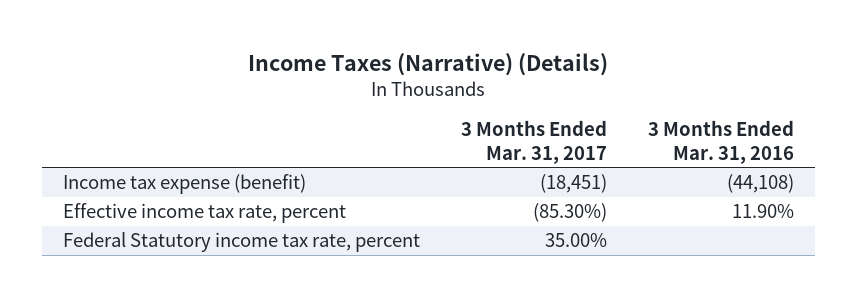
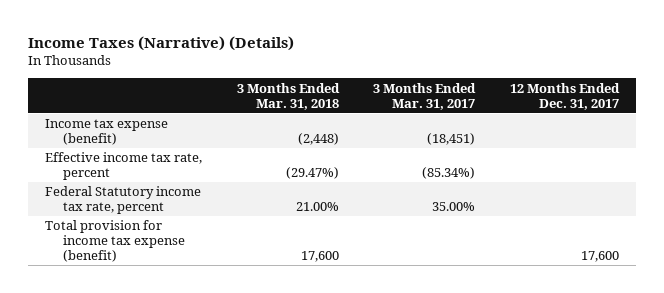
[648,120,795,164] 3 Months Ended Mar. 31, 2016 -> none
none -> [236,82,340,110] 3 Months Ended Mar. 31, 2018
none -> [509,82,620,110] 12 Months Ended Dec. 31, 2017
[532,203,607,223] (85.30%) -> [422,167,476,180] (85.34%)
none -> [45,220,186,263] Total provision for income tax expense (benefit)

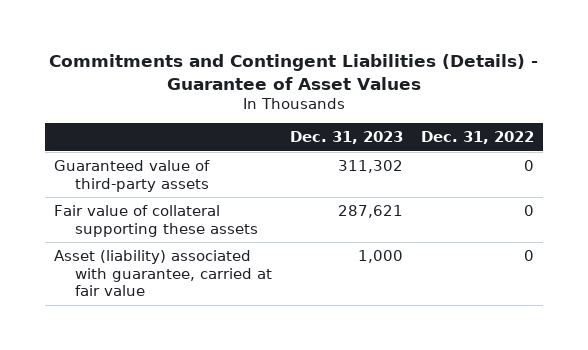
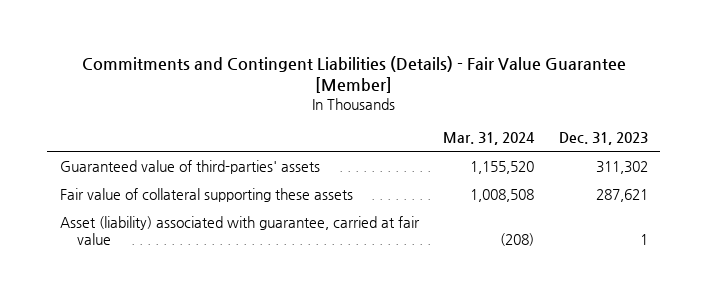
[49,54,539,90] Commitments and Contingent Liabilities (Details) - Guarantee of Asset Values -> [81,55,626,94] Commitments and Contingent Liabilities (Details) - Fair Value Guarantee [Member]
[421,131,535,145] Dec. 31, 2022 -> none
none -> [443,132,536,146] Mar. 31, 2024
[53,159,210,192] Guaranteed value of third-party assets -> [59,160,320,175] Guaranteed value of third-parties' assets
[358,249,404,263] 1,000 -> [639,234,648,246] 1

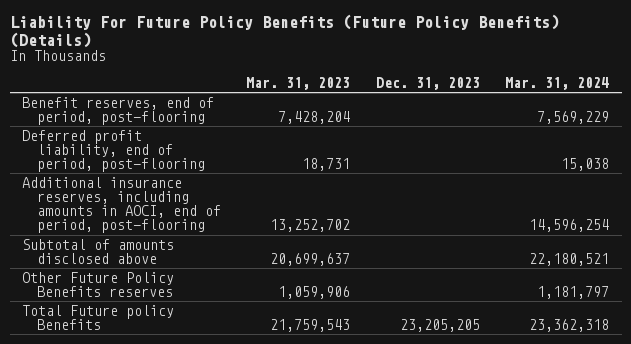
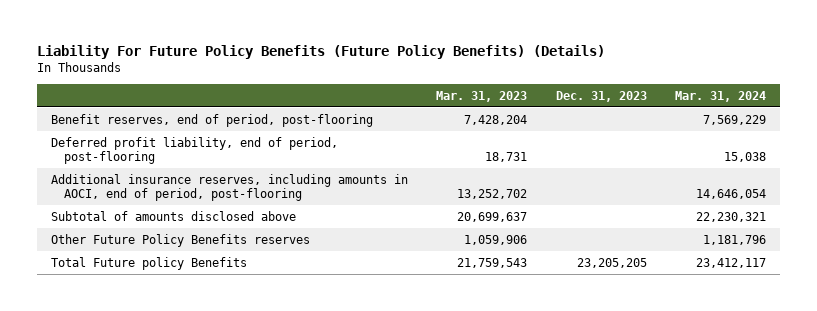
[528,219,609,233] 14,596,254 -> [696,189,767,200] 14,646,054
[528,253,609,267] 22,180,521 -> [696,211,767,222] 22,230,321
[536,286,609,300] 1,181,797 -> [703,234,767,245] 1,181,796
[528,319,609,333] 23,362,318 -> [696,257,767,268] 23,412,117

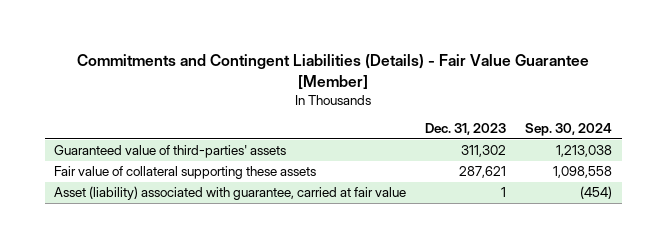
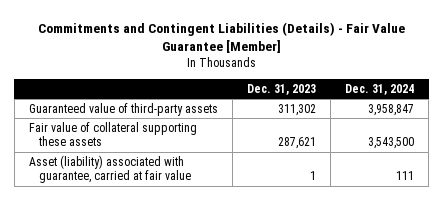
[525,123,613,137] Sep. 30, 2024 -> none
none -> [345,84,415,96] Dec. 31, 2024
[54,145,287,159] Guaranteed value of third-parties' assets -> [28,102,218,116] Guaranteed value of third-party assets

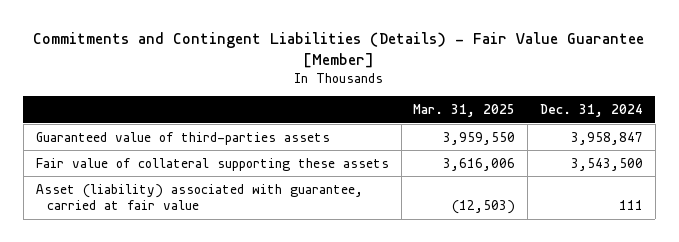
[247,84,317,96] Dec. 31, 2023 -> none
none -> [413,103,516,117] Mar. 31, 2025
[28,102,218,116] Guaranteed value of third-party assets -> [35,131,330,145] Guaranteed value of third-parties assets

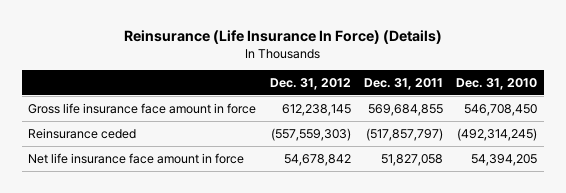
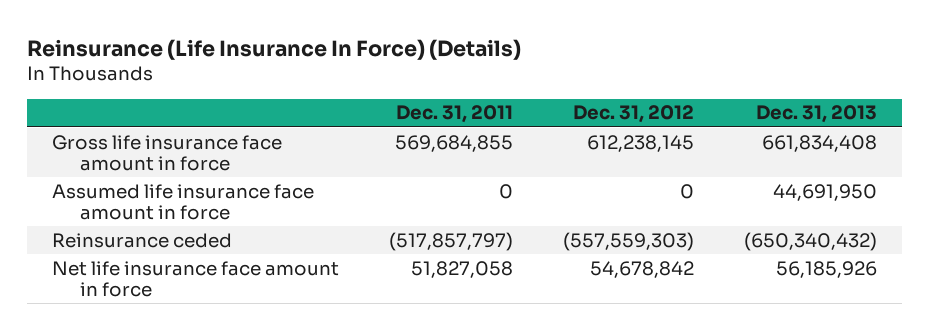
[456,77,538,90] Dec. 31, 2010 -> none
none -> [755,105,877,124] Dec. 31, 2013
none -> [52,183,315,220] Assumed life insurance face amount in force

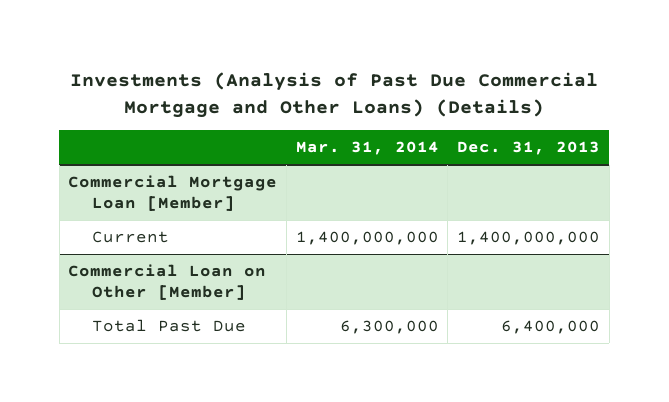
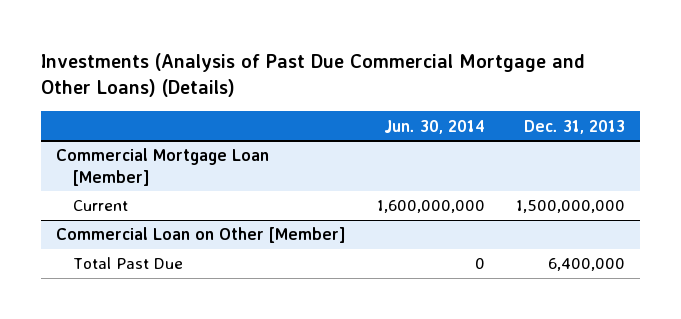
[295,141,439,156] Mar. 31, 2014 -> none
none -> [383,119,485,134] Jun. 30, 2014
[457,231,601,246] 1,400,000,000 -> [515,200,625,214] 1,500,000,000

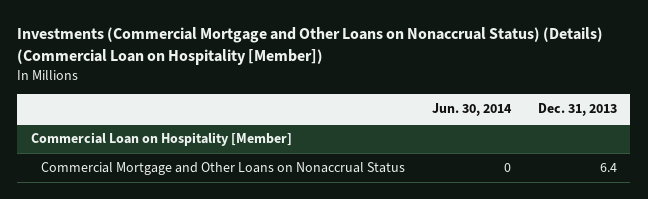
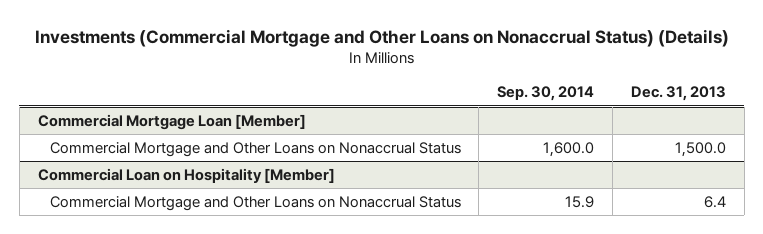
[17,27,604,66] Investments (Commercial Mortgage and Other Loans on Nonaccrual Status) (Details) (Commercial Loan on Hospitality [Member]) -> [34,28,729,47] Investments (Commercial Mortgage and Other Loans on Nonaccrual Status) (Details)
[432,103,513,117] Jun. 30, 2014 -> none
none -> [497,86,595,102] Sep. 30, 2014
none -> [37,113,306,130] Commercial Mortgage Loan [Member]
none -> [49,141,461,157] Commercial Mortgage and Other Loans on Nonaccrual Status

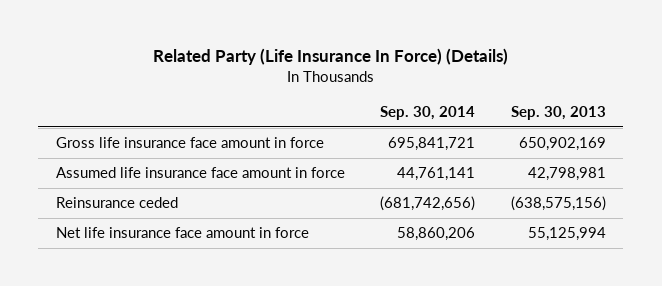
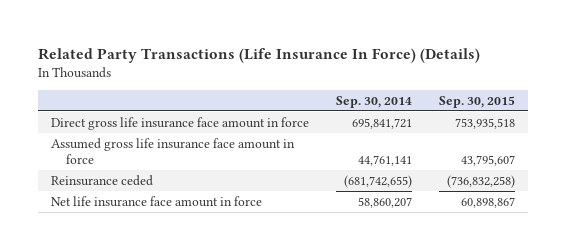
[152,47,508,65] Related Party (Life Insurance In Force) (Details) -> [37,47,480,63] Related Party Transactions (Life Insurance In Force) (Details)
[510,106,606,121] Sep. 30, 2013 -> none
none -> [438,95,515,108] Sep. 30, 2015
[56,137,325,149] Gross life insurance face amount in force -> [51,116,310,130] Direct gross life insurance face amount in force
[56,167,346,179] Assumed life insurance face amount in force -> [51,137,296,165] Assumed gross life insurance face amount in force
[380,196,476,212] (681,742,656) -> [343,174,412,188] (681,742,655)
[397,227,476,242] 58,860,206 -> [357,196,412,208] 58,860,207

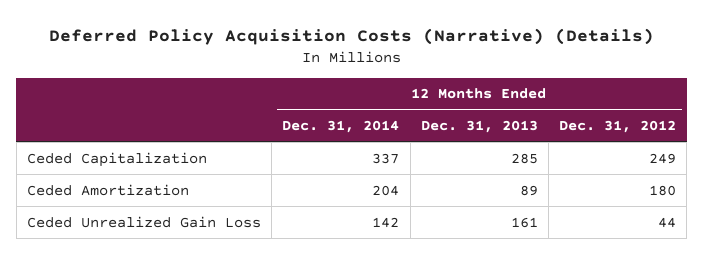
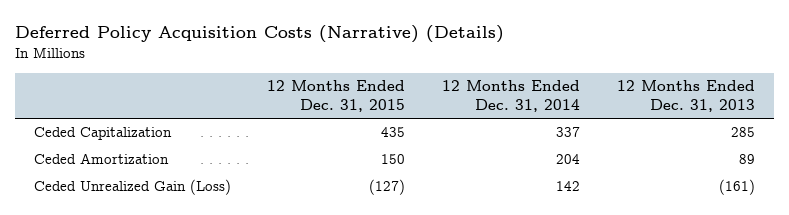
[559,120,677,134] Dec. 31, 2012 -> none
none -> [267,80,406,112] 12 Months Ended Dec. 31, 2015
[27,215,262,228] Ceded Unrealized Gain Loss -> [33,179,231,196] Ceded Unrealized Gain (Loss)
[510,216,538,228] 161 -> [719,179,756,196] (161)

